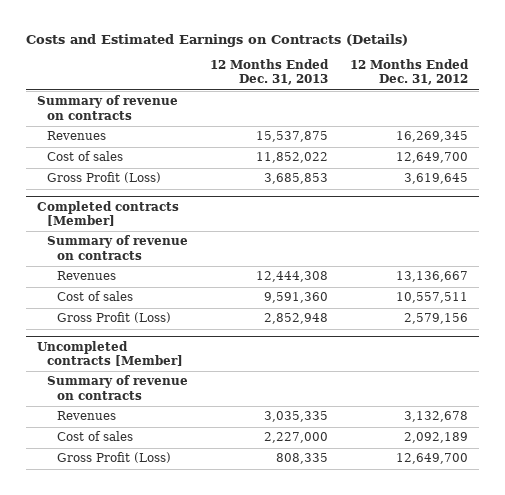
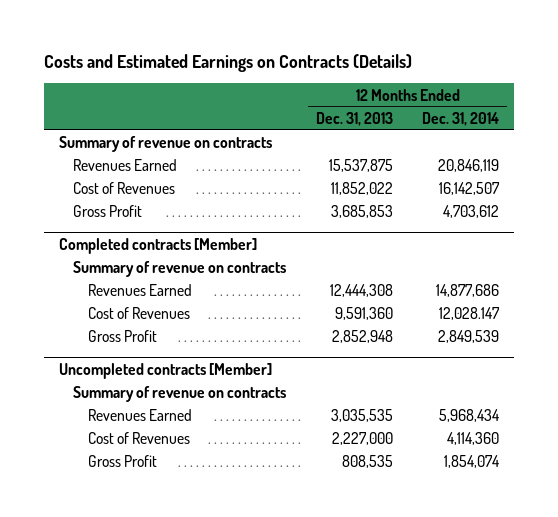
[349,59,469,86] 12 Months Ended Dec. 31, 2012 -> none
none -> [422,111,500,126] Dec. 31, 2014
[47,131,107,141] Revenues -> [73,159,178,172] Revenues Earned
[47,151,124,162] Cost of sales -> [73,182,176,195] Cost of Revenues
[47,172,162,184] Gross Profit (Loss) -> [73,205,143,218] Gross Profit
[57,271,117,281] Revenues -> [87,284,192,297] Revenues Earned
[57,291,134,302] Cost of sales -> [87,307,190,320] Cost of Revenues
[57,312,172,324] Gross Profit (Loss) -> [87,330,157,343] Gross Profit
[57,411,117,421] Revenues -> [87,409,192,422] Revenues Earned
[264,411,329,423] 3,035,335 -> [330,409,393,423] 3,035,535
[57,431,134,442] Cost of sales -> [87,432,190,445] Cost of Revenues
[57,452,172,464] Gross Profit (Loss) -> [87,455,157,468] Gross Profit
[276,453,329,465] 808,335 -> [341,455,393,469] 808,535

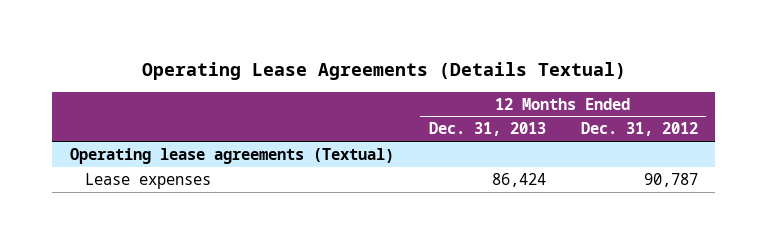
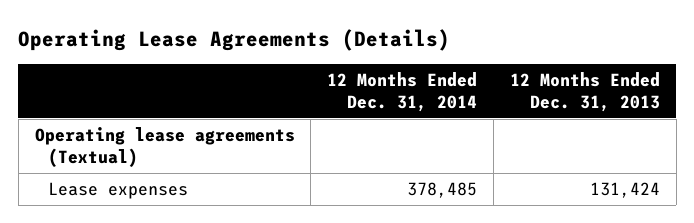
[141,62,626,81] Operating Lease Agreements (Details Textual) -> [18,28,451,51] Operating Lease Agreements (Details)
[580,122,698,137] Dec. 31, 2012 -> none
none -> [327,71,478,112] 12 Months Ended Dec. 31, 2014
[491,172,546,187] 86,424 -> [589,182,660,199] 131,424

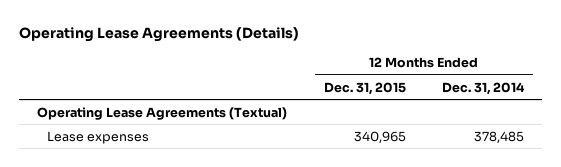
[509,71,660,112] 12 Months Ended Dec. 31, 2013 -> none
none -> [323,81,406,95] Dec. 31, 2015
[34,127,295,168] Operating lease agreements (Textual) -> [37,106,288,120] Operating Lease Agreements (Textual)

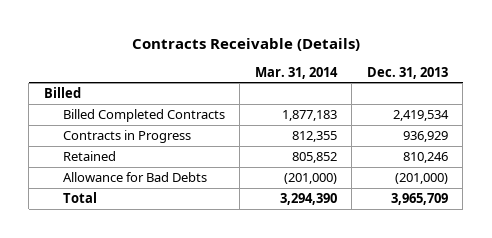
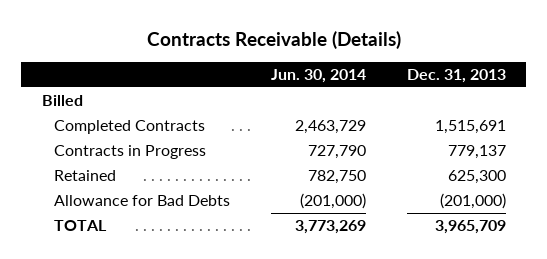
[254,66,338,79] Mar. 31, 2014 -> none
none -> [271,69,367,84] Jun. 30, 2014
[62,108,225,122] Billed Completed Contracts -> [54,120,206,135] Completed Contracts
[392,109,449,121] 2,419,534 -> [434,120,506,135] 1,515,691
[402,130,448,142] 936,929 -> [447,145,506,160] 779,137
[402,151,448,163] 810,246 -> [447,170,506,185] 625,300
[62,191,97,203] Total -> [54,220,108,232] TOTAL

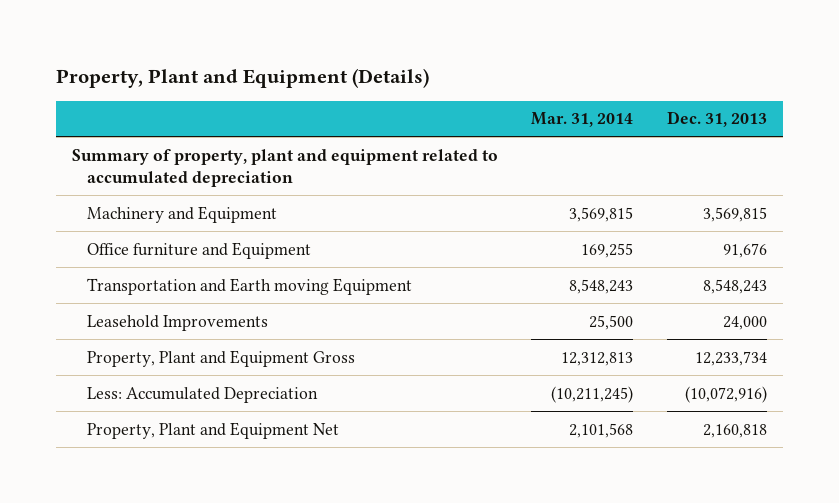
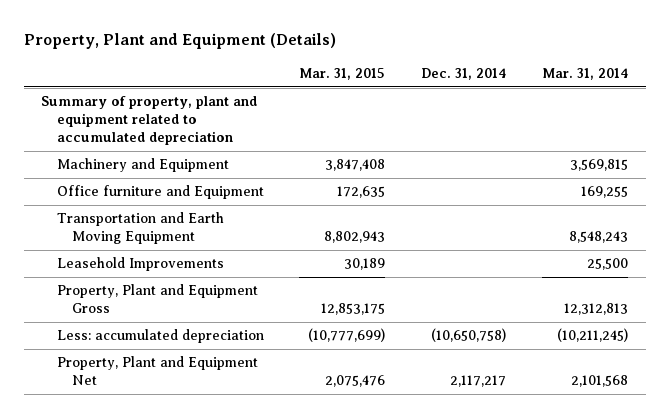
[666,111,767,128] Dec. 31, 2013 -> none
none -> [299,67,386,80] Mar. 31, 2015
none -> [420,67,506,80] Dec. 31, 2014
[87,277,413,295] Transportation and Earth moving Equipment -> [56,212,224,245] Transportation and Earth Moving Equipment
[87,386,319,403] Less: Accumulated Depreciation -> [56,329,264,344] Less: accumulated depreciation

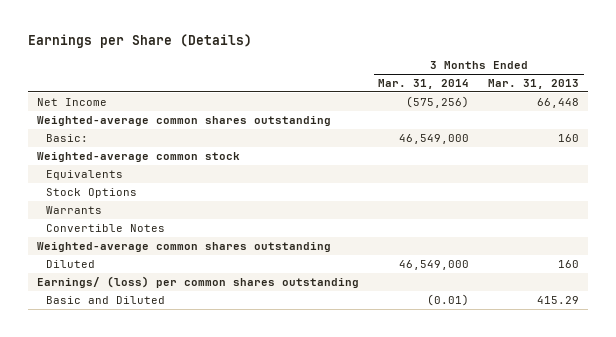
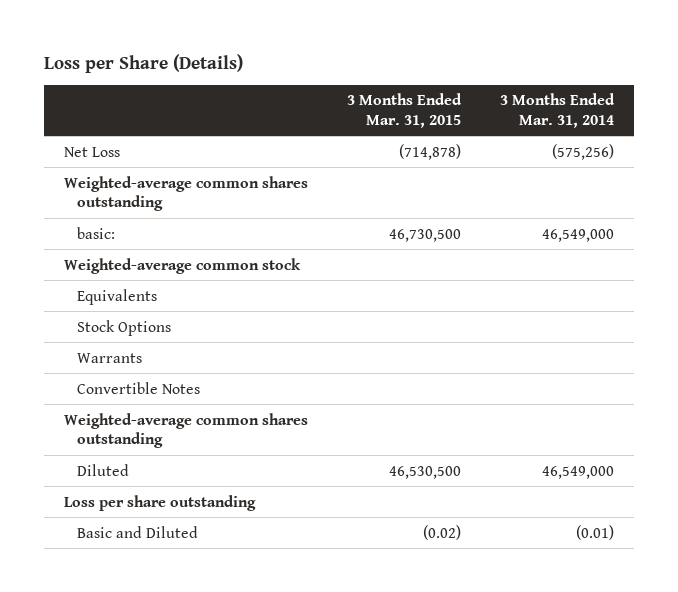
[28,34,253,49] Earnings per Share (Details) -> [44,53,244,73] Loss per Share (Details)
[487,79,579,90] Mar. 31, 2013 -> none
none -> [347,93,463,128] 3 Months Ended Mar. 31, 2015
[37,97,108,106] Net Income -> [63,146,120,157] Net Loss
[45,133,88,142] Basic: -> [76,226,115,239] basic:
[37,275,360,288] Earnings/ (loss) per common shares outstanding -> [63,494,256,511] Loss per share outstanding

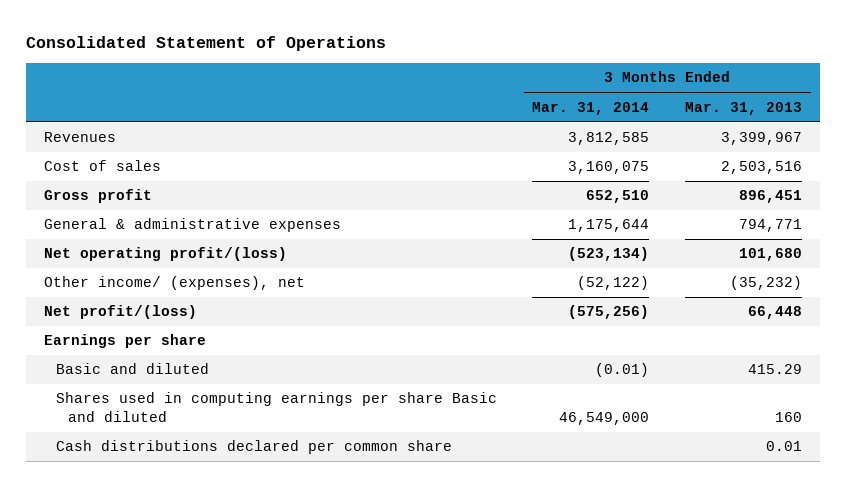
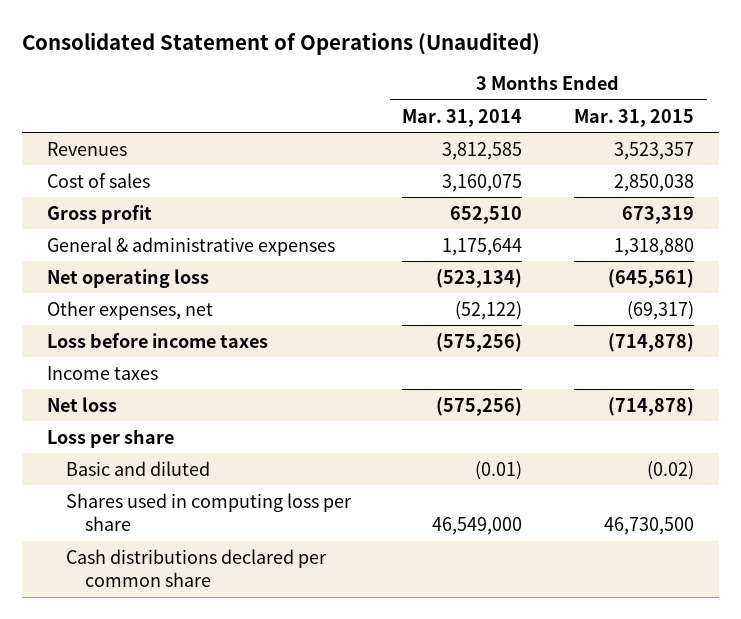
[26,36,387,52] Consolidated Statement of Operations -> [21,31,540,55] Consolidated Statement of Operations (Unaudited)
[685,101,803,115] Mar. 31, 2013 -> none
none -> [573,108,694,127] Mar. 31, 2015
[44,247,288,262] Net operating profit/(loss) -> [47,268,210,288] Net operating loss
[44,276,306,291] Other income/ (expenses), net -> [47,300,214,320] Other expenses, net
none -> [47,332,269,348] Loss before income taxes
none -> [47,365,159,380] Income taxes
[44,305,198,320] Net profit/(loss) -> [47,396,118,412] Net loss
[44,334,207,349] Earnings per share -> [47,428,175,448] Loss per share
[55,392,497,422] Shares used in computing earnings per share Basic and diluted -> [66,492,353,531] Shares used in computing loss per share

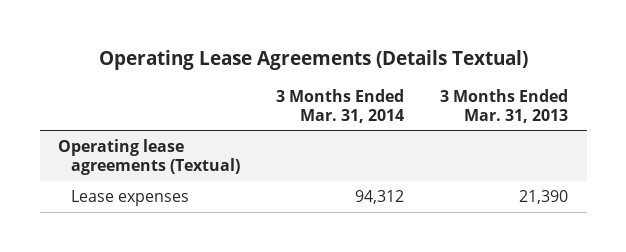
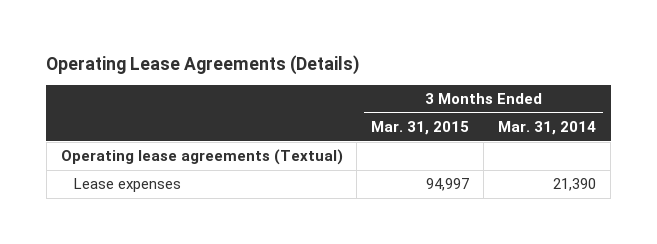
[99,49,529,70] Operating Lease Agreements (Details Textual) -> [46,54,360,75] Operating Lease Agreements (Details)
[440,88,569,123] 3 Months Ended Mar. 31, 2013 -> none
none -> [371,121,470,136] Mar. 31, 2015
[355,190,405,205] 94,312 -> [553,178,597,192] 21,390

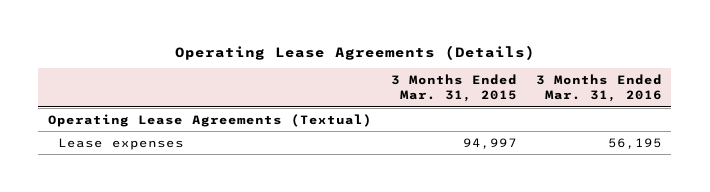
[498,121,597,136] Mar. 31, 2014 -> none
none -> [535,74,662,103] 3 Months Ended Mar. 31, 2016
[60,149,343,166] Operating lease agreements (Textual) -> [47,113,372,127] Operating Lease Agreements (Textual)

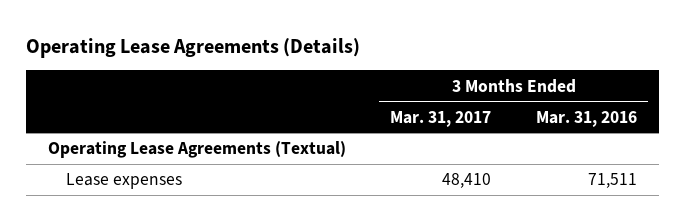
[390,74,517,103] 3 Months Ended Mar. 31, 2015 -> none
none -> [390,110,492,127] Mar. 31, 2017
[607,137,662,149] 56,195 -> [587,173,637,189] 71,511

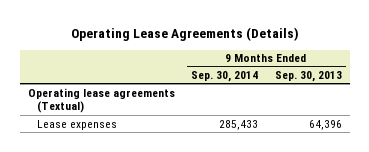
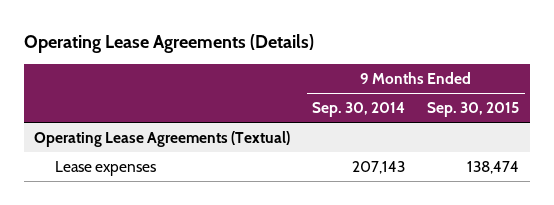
[274,71,342,83] Sep. 30, 2013 -> none
none -> [427,102,520,118] Sep. 30, 2015
[27,87,175,114] Operating lease agreements (Textual) -> [34,131,291,148] Operating Lease Agreements (Textual)
[219,119,259,130] 285,433 -> [352,161,406,175] 207,143

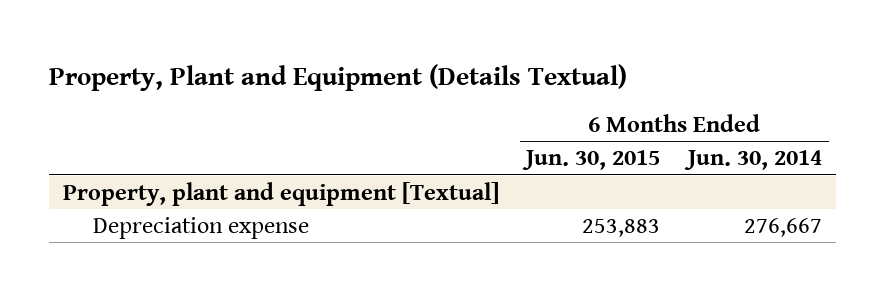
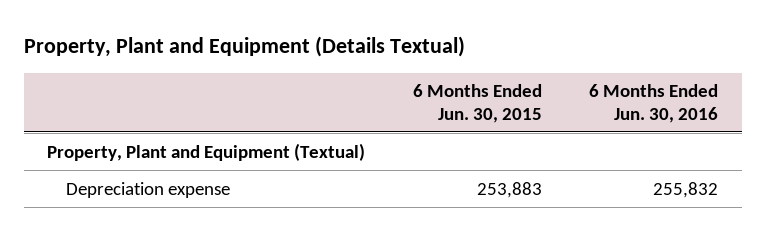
[684,150,823,171] Jun. 30, 2014 -> none
none -> [589,84,719,123] 6 Months Ended Jun. 30, 2016
[62,181,499,206] Property, plant and equipment [Textual] -> [47,142,366,161] Property, Plant and Equipment (Textual)

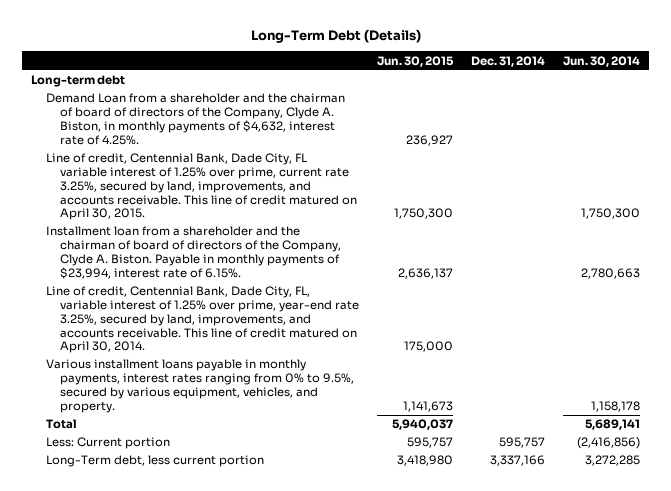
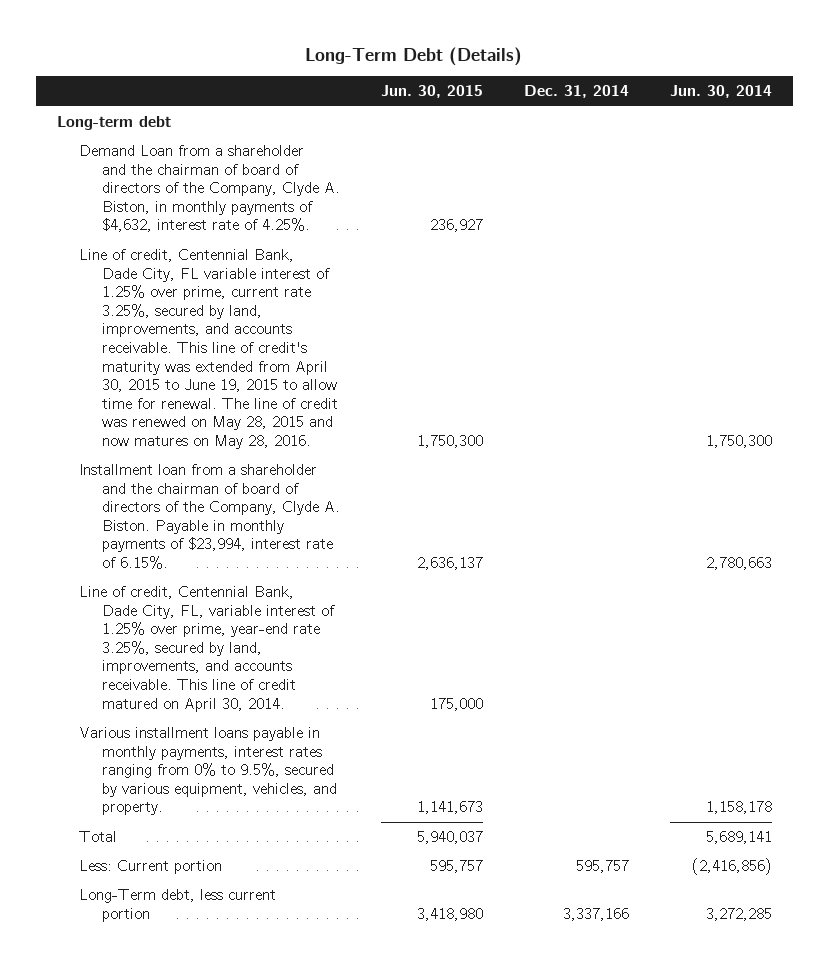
[45,153,357,221] Line of credit, Centennial Bank, Dade City, FL variable interest of 1.25% over prime, current rate 3.25%, secured by land, improvements, and accounts receivable. This line of credit matured on April 30, 2015. -> [79,249,338,449] Line of credit, Centennial Bank, Dade City, FL variable interest of 1.25% over prime, current rate 3.25%, secured by land, improvements, and accounts receivable. This line of credit's maturity was extended from April 30, 2015 to June 19, 2015 to allow time for renewal. The line of credit was renewed on May 28, 2015 and now matures on May 28, 2016.

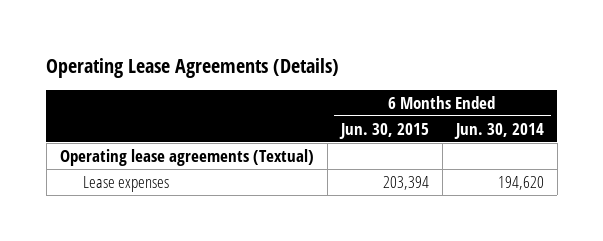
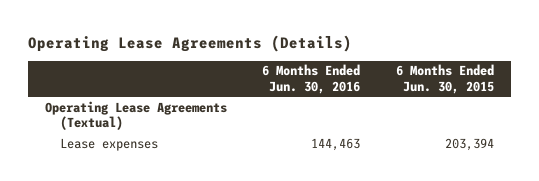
[453,122,544,139] Jun. 30, 2014 -> none
none -> [262,64,361,95] 6 Months Ended Jun. 30, 2016
[59,149,314,167] Operating lease agreements (Textual) -> [45,100,228,131] Operating Lease Agreements (Textual)

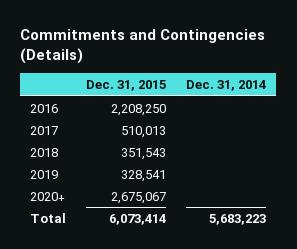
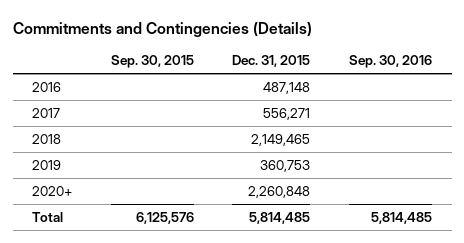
[186,79,267,91] Dec. 31, 2014 -> none
none -> [110,55,194,69] Sep. 30, 2015
none -> [349,55,433,69] Sep. 30, 2016
[111,103,167,116] 2,208,250 -> [263,81,311,94] 487,148
[121,125,167,138] 510,013 -> [263,107,311,120] 556,271
[121,147,167,160] 351,543 -> [251,133,311,146] 2,149,465
[121,169,167,182] 328,541 -> [260,159,311,172] 360,753
[111,191,167,204] 2,675,067 -> [248,185,311,198] 2,260,848
[109,213,167,225] 6,073,414 -> [249,211,311,224] 5,814,485

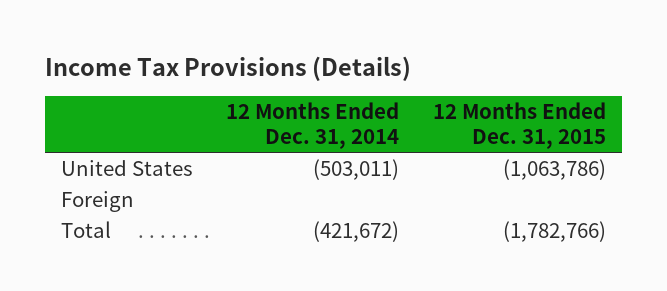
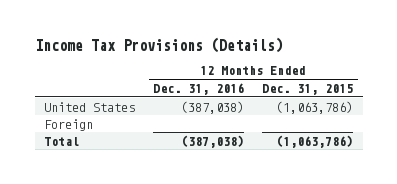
[226,102,400,150] 12 Months Ended Dec. 31, 2014 -> none
none -> [153,82,245,95] Dec. 31, 2016
[502,220,606,242] (1,782,766) -> [276,134,354,148] (1,063,786)

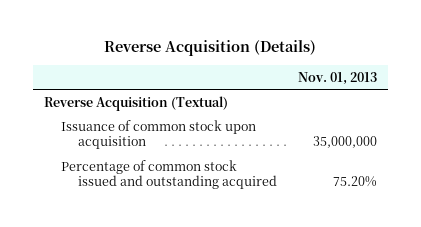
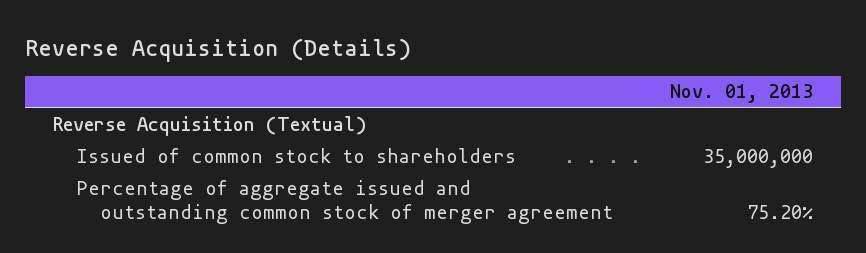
[60,119,256,150] Issuance of common stock upon acquisition -> [76,147,517,163] Issued of common stock to shareholders
[60,159,277,190] Percentage of common stock issued and outstanding acquired -> [76,179,613,225] Percentage of aggregate issued and outstanding common stock of merger agreement

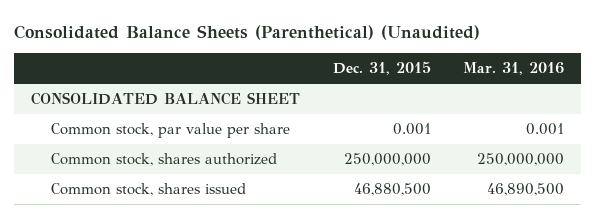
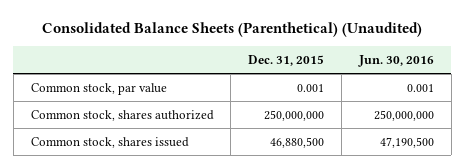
[463,62,565,76] Mar. 31, 2016 -> none
none -> [357,55,434,68] Jun. 30, 2016
[30,92,300,106] CONSOLIDATED BALANCE SHEET -> none
[50,123,290,139] Common stock, par value per share -> [30,82,167,95] Common stock, par value

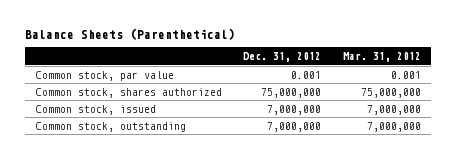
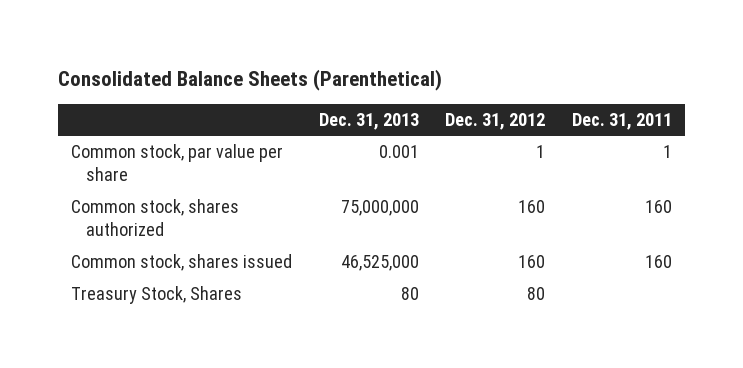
[25,27,236,40] Balance Sheets (Parenthetical) -> [57,68,442,91] Consolidated Balance Sheets (Parenthetical)
[342,52,421,63] Mar. 31, 2012 -> none
none -> [318,112,419,130] Dec. 31, 2013
none -> [571,112,672,130] Dec. 31, 2011
[35,121,186,132] Common stock, outstanding -> none
[35,70,174,81] Common stock, par value -> [71,144,284,182] Common stock, par value per share
[291,70,322,79] 0.001 -> [536,145,546,159] 1
[261,87,322,98] 75,000,000 -> [518,200,546,214] 160
[35,104,156,115] Common stock, issued -> [71,254,293,272] Common stock, shares issued
[267,104,322,115] 7,000,000 -> [518,255,546,269] 160
none -> [71,286,243,305] Treasury Stock, Shares

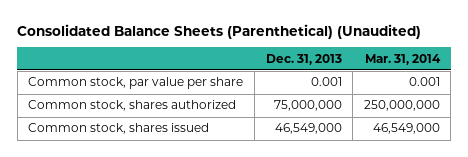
[57,68,442,91] Consolidated Balance Sheets (Parenthetical) -> [17,23,422,39] Consolidated Balance Sheets (Parenthetical) (Unaudited)
[445,112,546,130] Dec. 31, 2012 -> none
[571,112,672,130] Dec. 31, 2011 -> none
none -> [364,53,441,65] Mar. 31, 2014
[71,286,243,305] Treasury Stock, Shares -> none
[340,255,419,272] 46,525,000 -> [274,123,342,135] 46,549,000

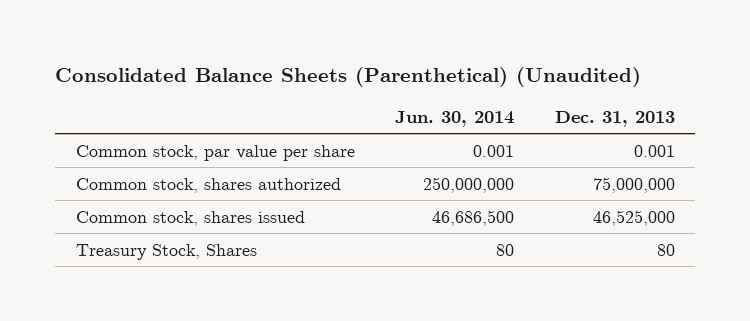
[364,53,441,65] Mar. 31, 2014 -> none
none -> [395,110,515,127] Jun. 30, 2014
[274,123,342,135] 46,549,000 -> [592,209,675,226] 46,525,000
none -> [75,243,257,260] Treasury Stock, Shares

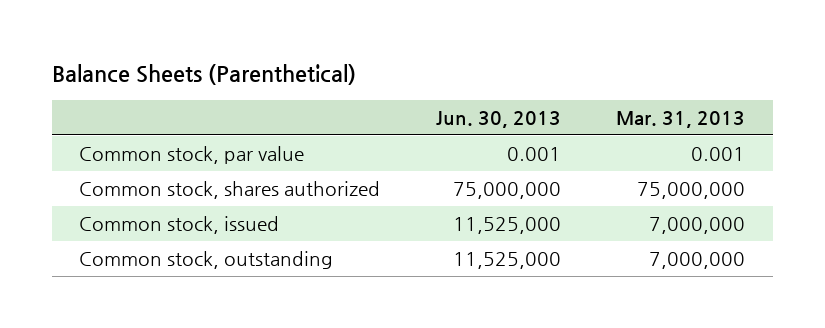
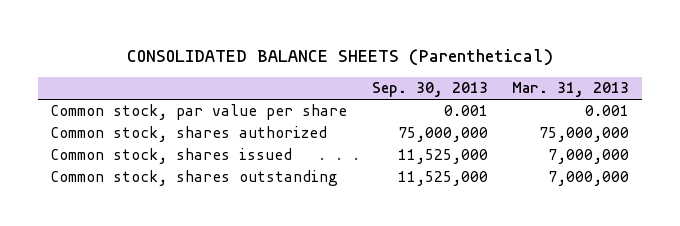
[51,63,356,85] Balance Sheets (Parenthetical) -> [126,48,553,66] CONSOLIDATED BALANCE SHEETS (Parenthetical)
[435,111,561,129] Jun. 30, 2013 -> none
none -> [371,82,488,98] Sep. 30, 2013
[79,146,305,165] Common stock, par value -> [50,104,348,121] Common stock, par value per share
[79,216,280,235] Common stock, issued -> [50,148,293,165] Common stock, shares issued
[79,251,334,270] Common stock, outstanding -> [50,170,339,187] Common stock, shares outstanding

